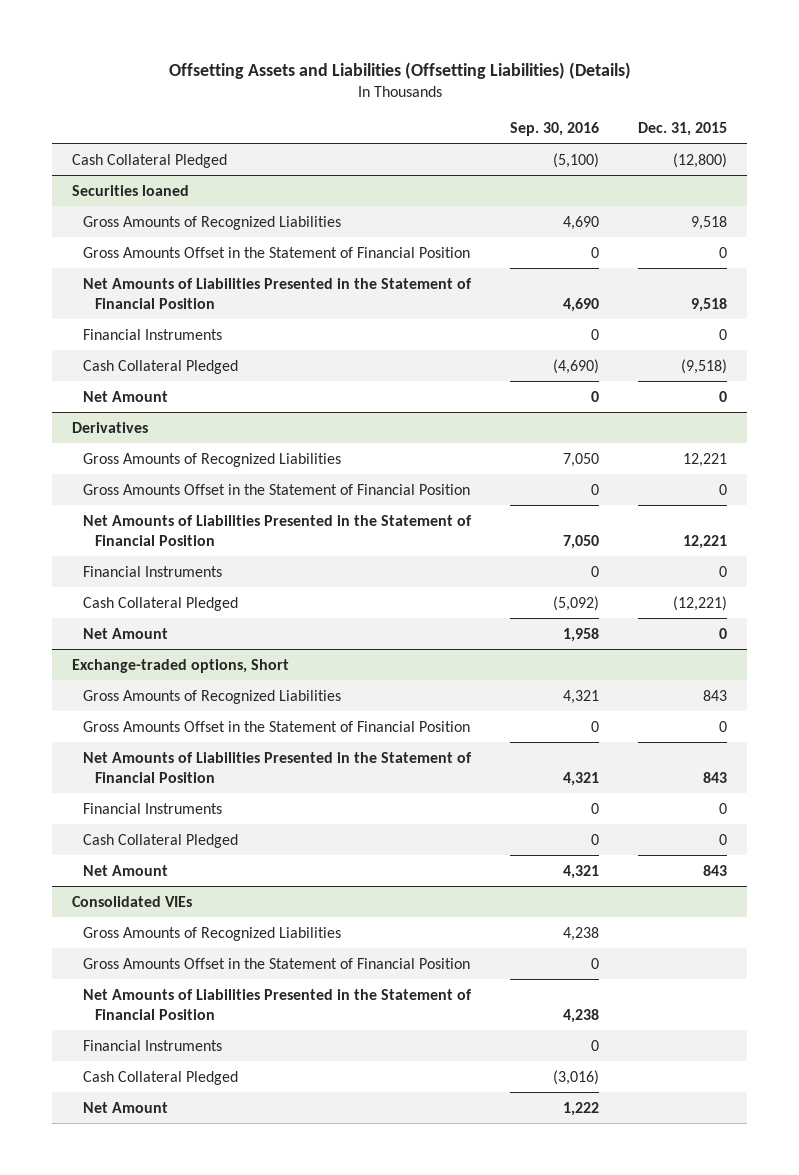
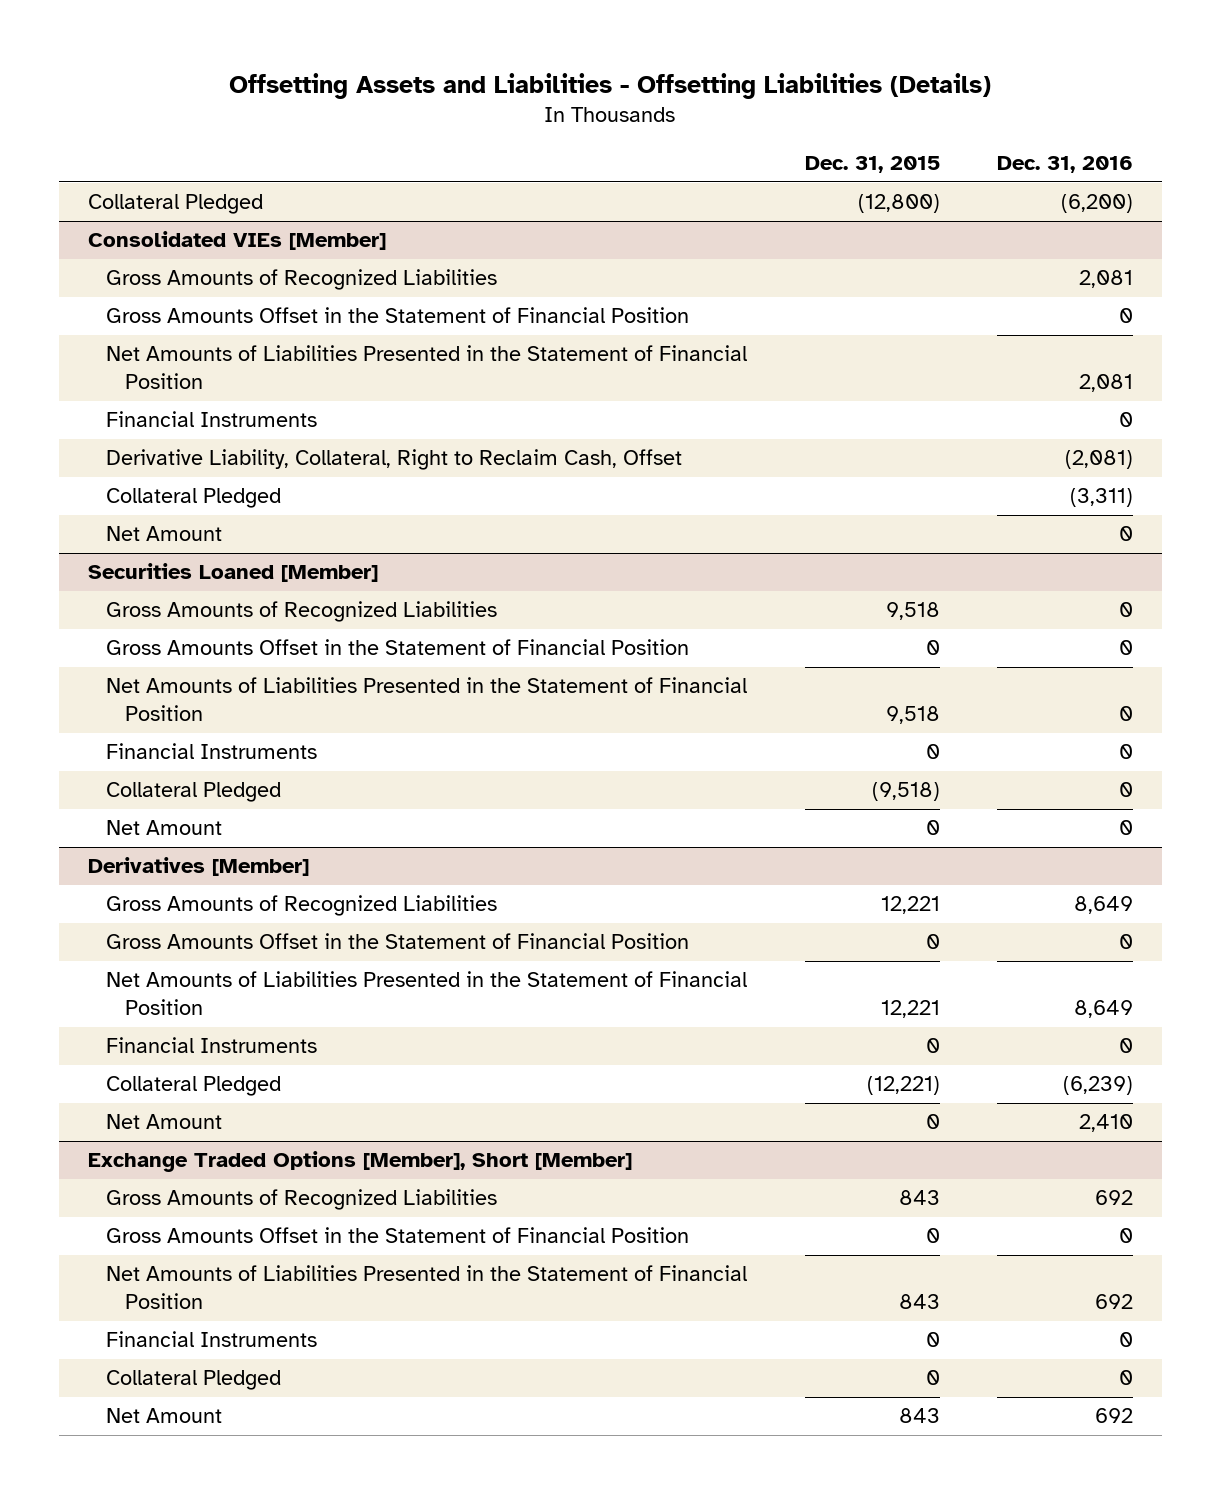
[168,62,631,80] Offsetting Assets and Liabilities (Offsetting Liabilities) (Details) -> [229,72,992,99] Offsetting Assets and Liabilities - Offsetting Liabilities (Details)
[510,122,600,137] Sep. 30, 2016 -> none
none -> [997,156,1134,174] Dec. 31, 2016
[71,153,227,168] Cash Collateral Pledged -> [87,194,263,215] Collateral Pledged
none -> [87,231,386,251] Consolidated VIEs [Member]
none -> [106,269,498,291] Gross Amounts of Recognized Liabilities
none -> [106,307,690,324] Gross Amounts Offset in the Statement of Financial Position
none -> [106,345,748,390] Net Amounts of Liabilities Presented in the Statement of Financial Position
none -> [106,411,318,428] Financial Instruments
none -> [106,449,683,471] Derivative Liability, Collateral, Right to Reclaim Cash, Offset
none -> [106,488,282,509] Collateral Pledged
none -> [106,526,223,542] Net Amount
[71,184,189,196] Securities loaned -> [87,563,378,583] Securities Loaned [Member]
[83,359,239,374] Cash Collateral Pledged -> [106,782,282,803] Collateral Pledged
[71,421,148,433] Derivatives -> [87,857,309,877] Derivatives [Member]
[83,596,239,611] Cash Collateral Pledged -> [106,1076,282,1097] Collateral Pledged
[71,658,289,673] Exchange-traded options, Short -> [87,1151,632,1173] Exchange Traded Options [Member], Short [Member]
[83,833,239,848] Cash Collateral Pledged -> [106,1370,282,1391] Collateral Pledged
[71,895,192,907] Consolidated VIEs -> none
[83,926,342,941] Gross Amounts of Recognized Liabilities -> none
[83,957,471,969] Gross Amounts Offset in the Statement of Financial Position -> none
[83,988,473,1020] Net Amounts of Liabilities Presented in the Statement of Financial Position -> none
[83,1039,223,1051] Financial Instruments -> none
[83,1070,239,1085] Cash Collateral Pledged -> none
[83,1101,169,1113] Net Amount -> none

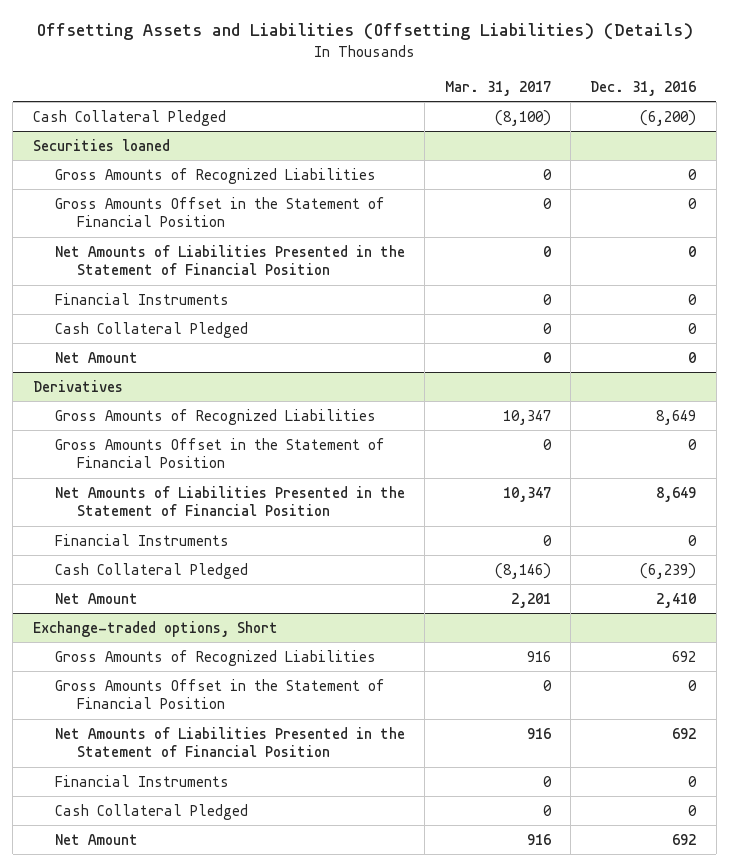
[229,72,992,99] Offsetting Assets and Liabilities - Offsetting Liabilities (Details) -> [36,23,693,41] Offsetting Assets and Liabilities (Offsetting Liabilities) (Details)
[804,156,940,174] Dec. 31, 2015 -> none
none -> [444,80,551,96] Mar. 31, 2017
[87,231,386,251] Consolidated VIEs [Member] -> none
[106,269,498,291] Gross Amounts of Recognized Liabilities -> none
[106,307,690,324] Gross Amounts Offset in the Statement of Financial Position -> none
[106,345,748,390] Net Amounts of Liabilities Presented in the Statement of Financial Position -> none
[106,411,318,428] Financial Instruments -> none
[106,449,683,471] Derivative Liability, Collateral, Right to Reclaim Cash, Offset -> none
[106,488,282,509] Collateral Pledged -> none
[106,526,223,542] Net Amount -> none
[87,194,263,215] Collateral Pledged -> [32,109,226,126] Cash Collateral Pledged
[87,563,378,583] Securities Loaned [Member] -> [32,138,170,151] Securities loaned
[106,782,282,803] Collateral Pledged -> [55,321,249,338] Cash Collateral Pledged
[87,857,309,877] Derivatives [Member] -> [32,379,123,392] Derivatives
[106,1076,282,1097] Collateral Pledged -> [55,562,249,579] Cash Collateral Pledged
[87,1151,632,1173] Exchange Traded Options [Member], Short [Member] -> [32,620,278,637] Exchange-traded options, Short
[106,1370,282,1391] Collateral Pledged -> [55,803,249,820] Cash Collateral Pledged

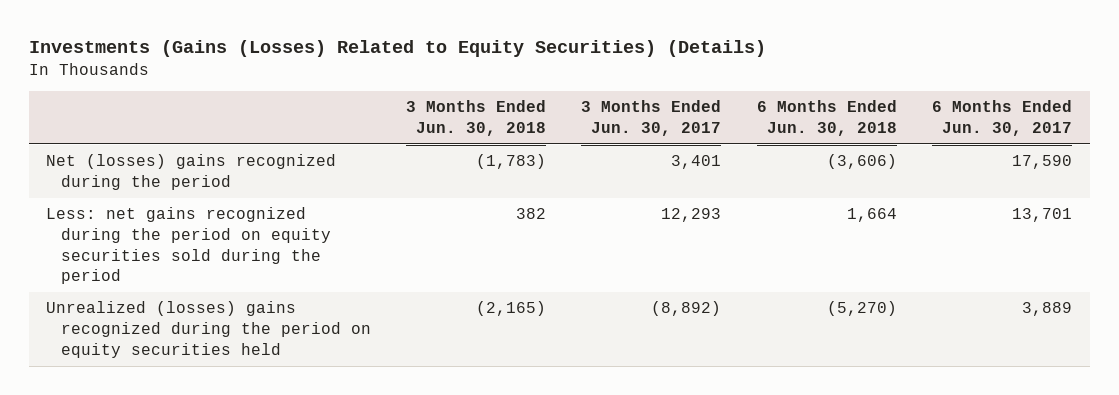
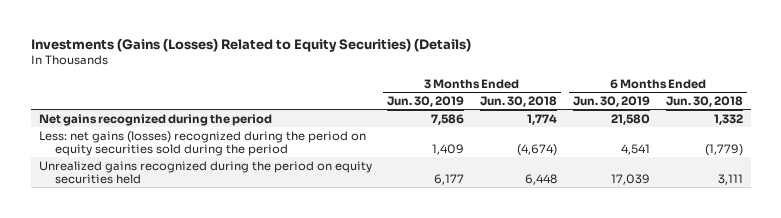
[581,100,722,137] 3 Months Ended Jun. 30, 2017 -> none
[932,100,1073,137] 6 Months Ended Jun. 30, 2017 -> none
none -> [387,96,465,108] Jun. 30, 2019
none -> [572,96,650,108] Jun. 30, 2019
[46,154,337,191] Net (losses) gains recognized during the period -> [38,113,272,126] Net gains recognized during the period
[476,154,547,170] (1,783) -> [527,113,558,125] 1,774
[826,154,897,170] (3,606) -> [713,113,743,125] 1,332
[46,207,331,285] Less: net gains recognized during the period on equity securities sold during the period -> [38,130,366,157] Less: net gains (losses) recognized during the period on equity securities sold during the period
[516,208,547,220] 382 -> [517,144,558,157] (4,674)
[846,208,897,223] 1,664 -> [704,144,743,157] (1,779)
[46,301,371,358] Unrealized (losses) gains recognized during the period on equity securities held -> [38,160,372,185] Unrealized gains recognized during the period on equity securities held
[476,301,547,317] (2,165) -> [525,174,558,186] 6,448
[826,301,897,317] (5,270) -> [717,174,743,186] 3,111

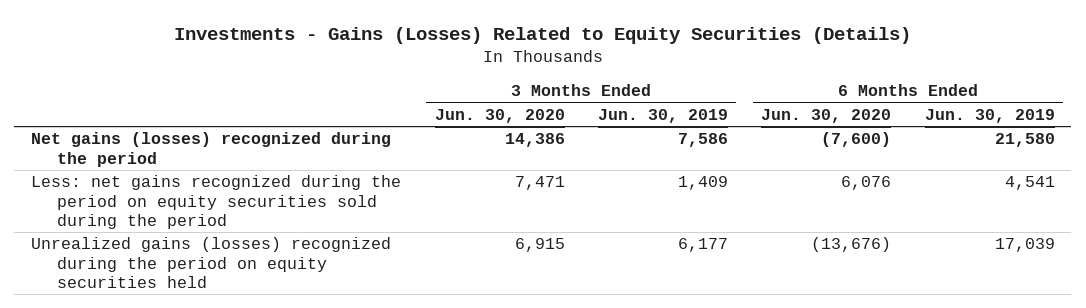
[30,37,471,52] Investments (Gains (Losses) Related to Equity Securities) (Details) -> [173,26,911,44] Investments - Gains (Losses) Related to Equity Securities (Details)
[480,96,558,108] Jun. 30, 2018 -> none
[665,96,743,108] Jun. 30, 2018 -> none
none -> [434,108,565,123] Jun. 30, 2020
none -> [761,108,892,123] Jun. 30, 2020
[38,113,272,126] Net gains recognized during the period -> [31,132,392,167] Net gains (losses) recognized during the period
[38,130,366,157] Less: net gains (losses) recognized during the period on equity securities sold during the period -> [31,175,402,229] Less: net gains recognized during the period on equity securities sold during the period
[38,160,372,185] Unrealized gains recognized during the period on equity securities held -> [31,237,392,288] Unrealized gains (losses) recognized during the period on equity securities held

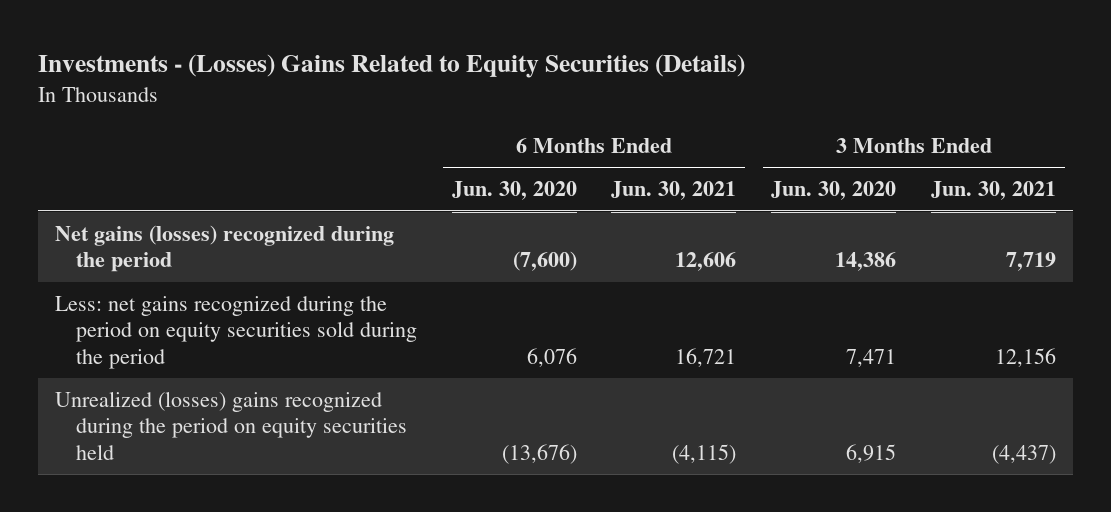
[173,26,911,44] Investments - Gains (Losses) Related to Equity Securities (Details) -> [37,54,745,79] Investments - (Losses) Gains Related to Equity Securities (Details)
[597,108,728,123] Jun. 30, 2019 -> none
[924,108,1055,123] Jun. 30, 2019 -> none
none -> [611,181,737,201] Jun. 30, 2021
none -> [931,181,1057,201] Jun. 30, 2021
[31,237,392,288] Unrealized gains (losses) recognized during the period on equity securities held -> [55,390,407,460] Unrealized (losses) gains recognized during the period on equity securities held

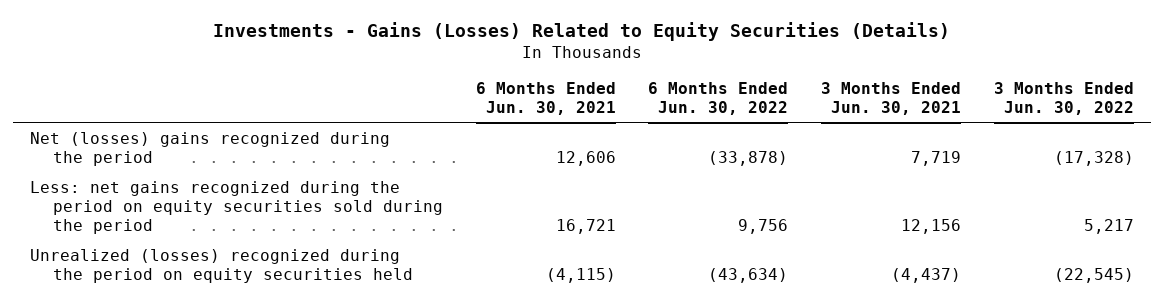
[37,54,745,79] Investments - (Losses) Gains Related to Equity Securities (Details) -> [212,21,950,41] Investments - Gains (Losses) Related to Equity Securities (Details)
[451,181,577,201] Jun. 30, 2020 -> none
[771,181,897,201] Jun. 30, 2020 -> none
none -> [648,81,789,115] 6 Months Ended Jun. 30, 2022
none -> [994,81,1135,115] 3 Months Ended Jun. 30, 2022
[55,224,395,273] Net gains (losses) recognized during the period -> [29,131,390,166] Net (losses) gains recognized during the period
[55,390,407,460] Unrealized (losses) gains recognized during the period on equity securities held -> [29,248,413,283] Unrealized (losses) recognized during the period on equity securities held

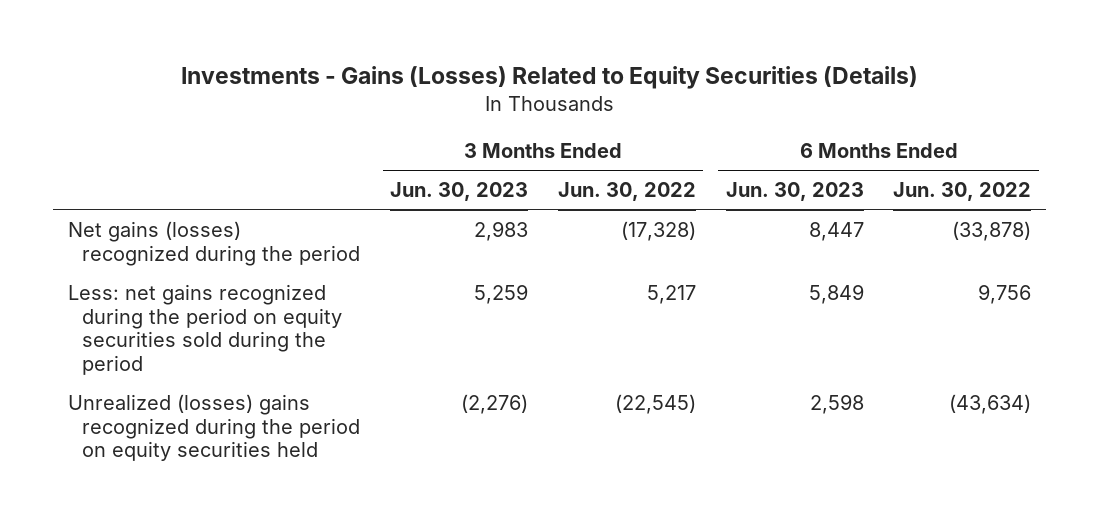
[475,81,616,115] 6 Months Ended Jun. 30, 2021 -> none
[821,81,962,115] 3 Months Ended Jun. 30, 2021 -> none
none -> [390,181,529,201] Jun. 30, 2023
none -> [725,181,864,201] Jun. 30, 2023
[29,131,390,166] Net (losses) gains recognized during the period -> [68,220,361,266] Net gains (losses) recognized during the period
[29,248,413,283] Unrealized (losses) recognized during the period on equity securities held -> [68,393,361,462] Unrealized (losses) gains recognized during the period on equity securities held

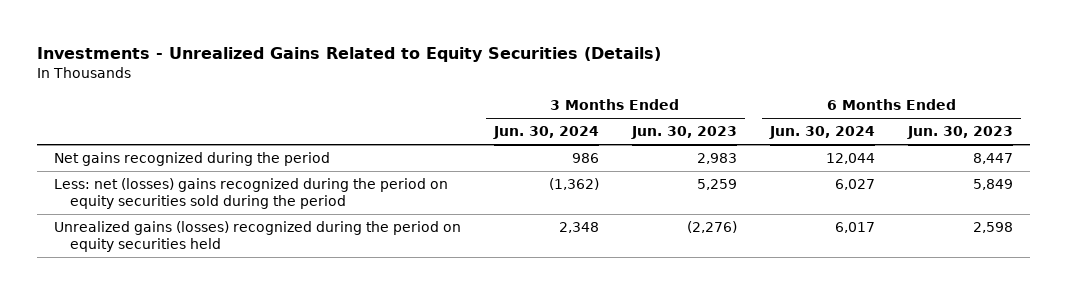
[180,66,918,90] Investments - Gains (Losses) Related to Equity Securities (Details) -> [37,47,662,63] Investments - Unrealized Gains Related to Equity Securities (Details)
[557,181,696,201] Jun. 30, 2022 -> none
[893,181,1032,201] Jun. 30, 2022 -> none
none -> [492,126,599,140] Jun. 30, 2024
none -> [769,126,876,140] Jun. 30, 2024
[68,220,361,266] Net gains (losses) recognized during the period -> [53,152,330,167] Net gains recognized during the period
[68,283,343,375] Less: net gains recognized during the period on equity securities sold during the period -> [53,178,448,209] Less: net (losses) gains recognized during the period on equity securities sold during the period
[68,393,361,462] Unrealized (losses) gains recognized during the period on equity securities held -> [53,221,461,252] Unrealized gains (losses) recognized during the period on equity securities held

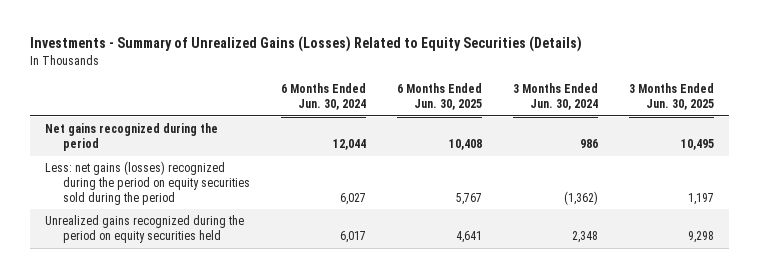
[37,47,662,63] Investments - Unrealized Gains Related to Equity Securities (Details) -> [29,36,582,53] Investments - Summary of Unrealized Gains (Losses) Related to Equity Securities (Details)
[630,126,737,140] Jun. 30, 2023 -> none
[907,126,1014,140] Jun. 30, 2023 -> none
none -> [396,83,482,110] 6 Months Ended Jun. 30, 2025
none -> [628,83,714,110] 3 Months Ended Jun. 30, 2025
[53,178,448,209] Less: net (losses) gains recognized during the period on equity securities sold during the period -> [45,161,250,205] Less: net gains (losses) recognized during the period on equity securities sold during the period
[53,221,461,252] Unrealized gains (losses) recognized during the period on equity securities held -> [45,215,245,244] Unrealized gains recognized during the period on equity securities held

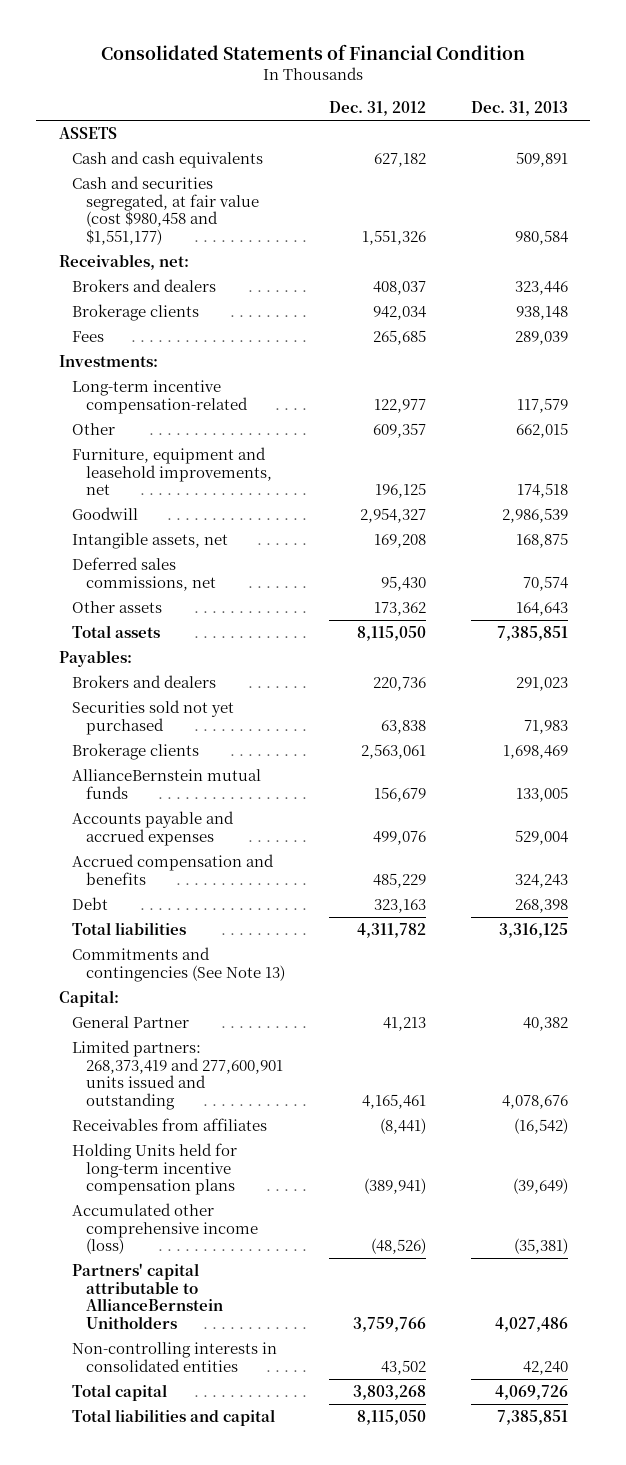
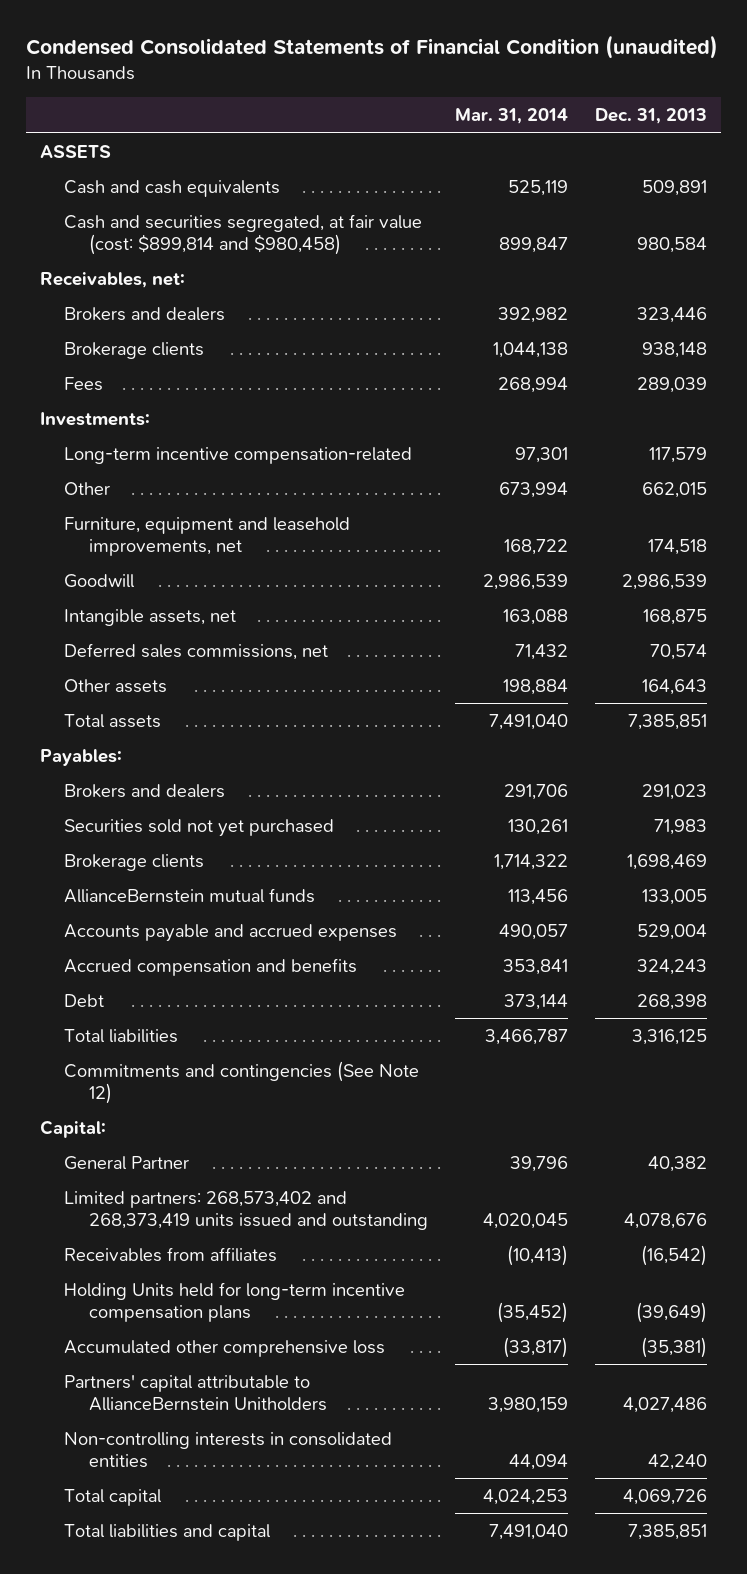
[101,43,526,60] Consolidated Statements of Financial Condition -> [26,35,719,60] Condensed Consolidated Statements of Financial Condition (unaudited)
[329,101,427,117] Dec. 31, 2012 -> none
none -> [455,108,569,125] Mar. 31, 2014
[72,176,259,245] Cash and securities segregated, at fair value (cost $980,458 and $1,551,177) -> [64,213,423,255] Cash and securities segregated, at fair value (cost: $899,814 and $980,458)
[72,947,285,982] Commitments and contingencies (See Note 13) -> [64,1060,420,1104] Commitments and contingencies (See Note 12)
[72,1040,283,1110] Limited partners: 268,373,419 and 277,600,901 units issued and outstanding -> [64,1190,428,1230] Limited partners: 268,573,402 and 268,373,419 units issued and outstanding
[72,1203,258,1255] Accumulated other comprehensive income (loss) -> [64,1339,386,1357] Accumulated other comprehensive loss

